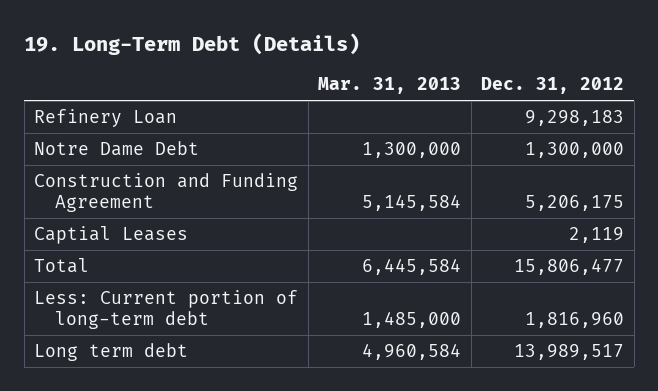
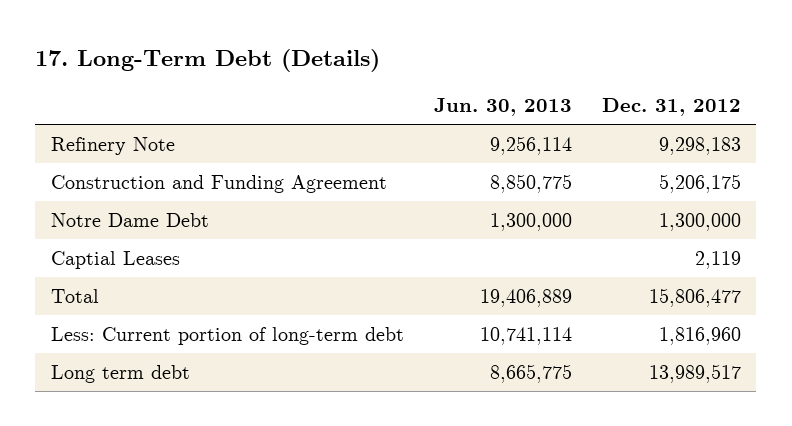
[24,32,361,55] 19. Long-Term Debt (Details) -> [35,49,381,73] 17. Long-Term Debt (Details)
[318,77,462,95] Mar. 31, 2013 -> none
none -> [433,98,572,117] Jun. 30, 2013
[34,108,178,127] Refinery Loan -> [50,136,175,155] Refinery Note
[34,140,200,156] Notre Dame Debt -> [50,212,209,227] Notre Dame Debt

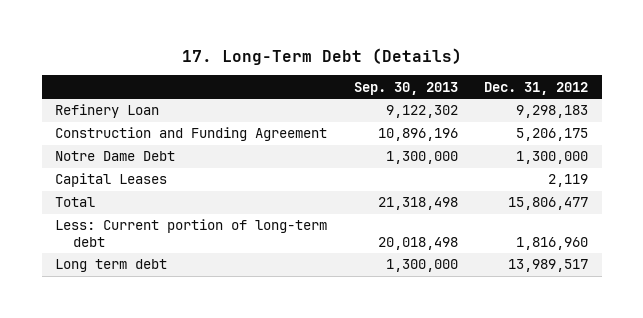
[433,98,572,117] Jun. 30, 2013 -> none
none -> [353,81,458,95] Sep. 30, 2013
[50,136,175,155] Refinery Note -> [54,104,159,119] Refinery Loan
[50,250,180,269] Captial Leases -> [54,173,167,188] Capital Leases

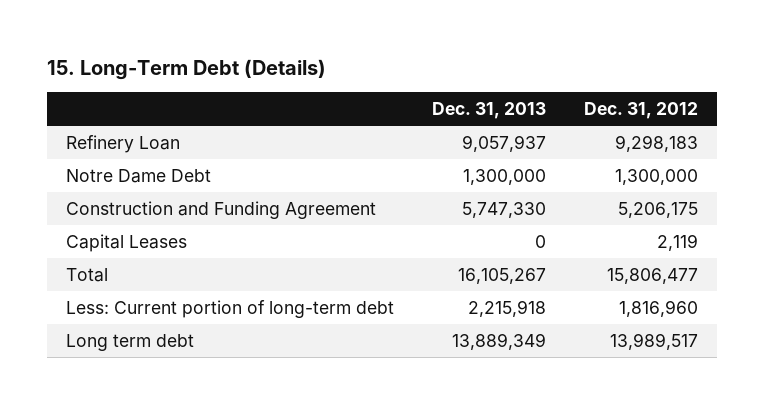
[181,48,462,66] 17. Long-Term Debt (Details) -> [47,58,327,80] 15. Long-Term Debt (Details)
[353,81,458,95] Sep. 30, 2013 -> none
none -> [432,101,547,119] Dec. 31, 2013
[54,127,327,142] Construction and Funding Agreement -> [66,200,377,219] Construction and Funding Agreement

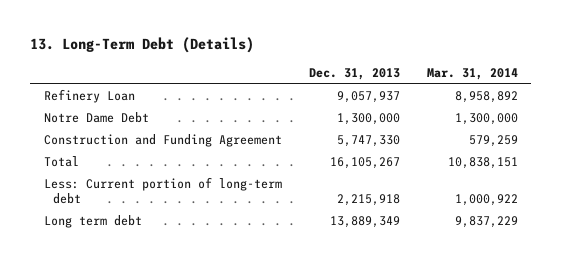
[47,58,327,80] 15. Long-Term Debt (Details) -> [30,37,255,54] 13. Long-Term Debt (Details)
[583,101,698,119] Dec. 31, 2012 -> none
none -> [426,68,518,81] Mar. 31, 2014
[66,233,188,252] Capital Leases -> none

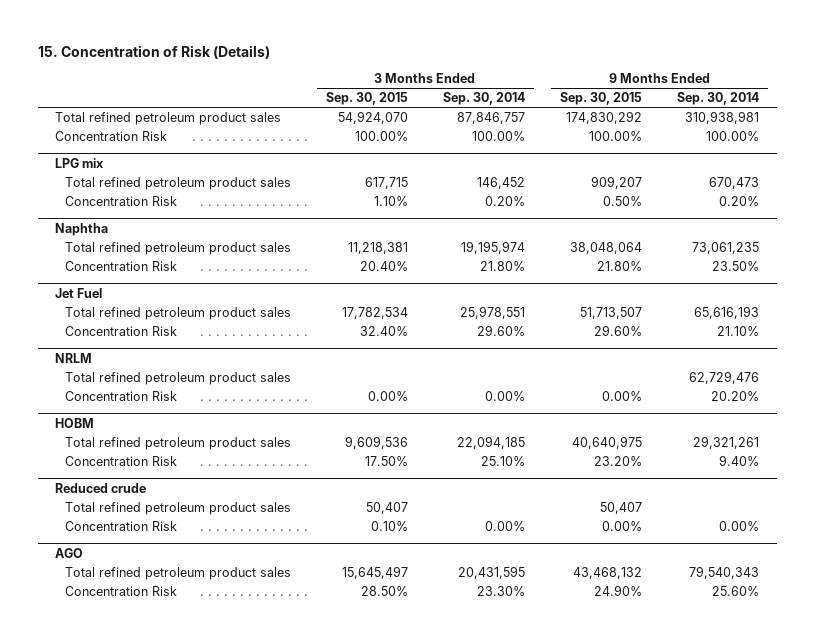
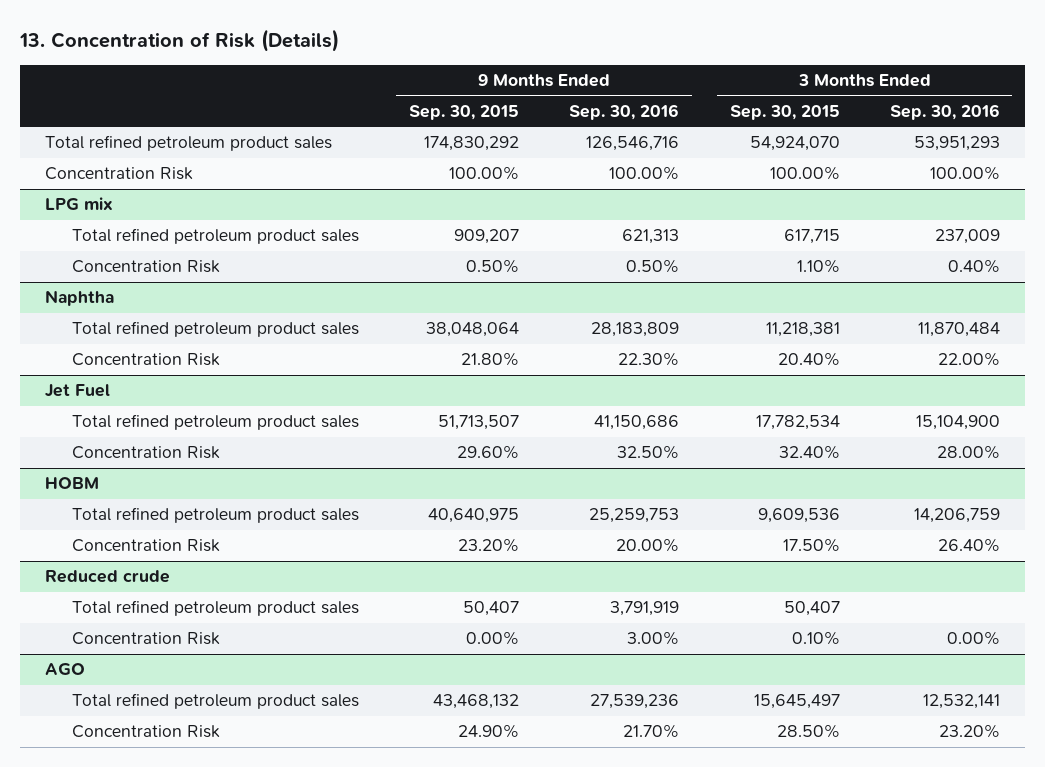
[37,44,270,59] 15. Concentration of Risk (Details) -> [19,29,340,53] 13. Concentration of Risk (Details)
[443,92,526,106] Sep. 30, 2014 -> none
[677,92,760,106] Sep. 30, 2014 -> none
none -> [569,103,680,120] Sep. 30, 2016
none -> [889,103,1000,120] Sep. 30, 2016
[55,352,93,363] NRLM -> none
[64,372,291,386] Total refined petroleum product sales -> none
[64,391,177,402] Concentration Risk -> none

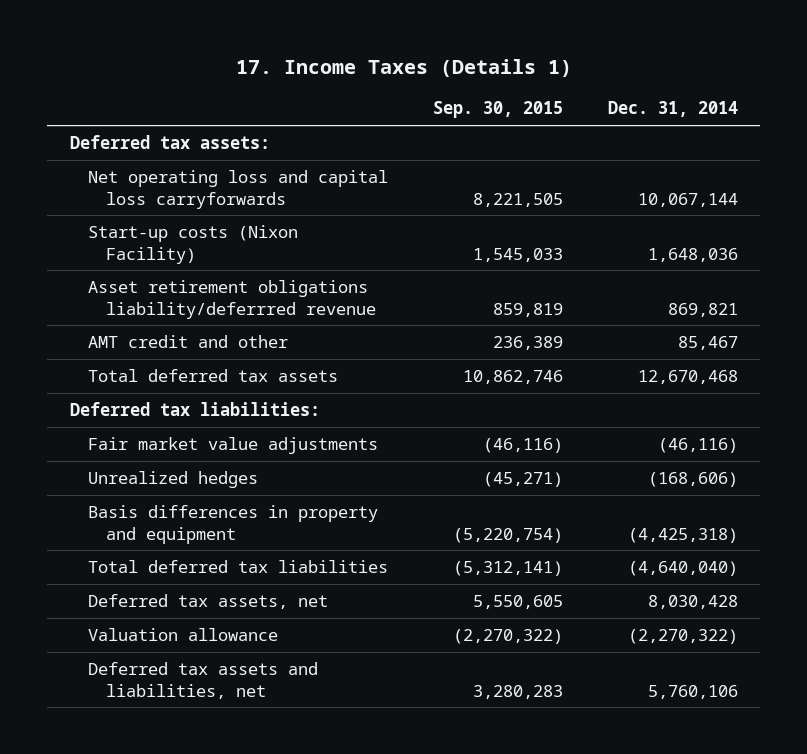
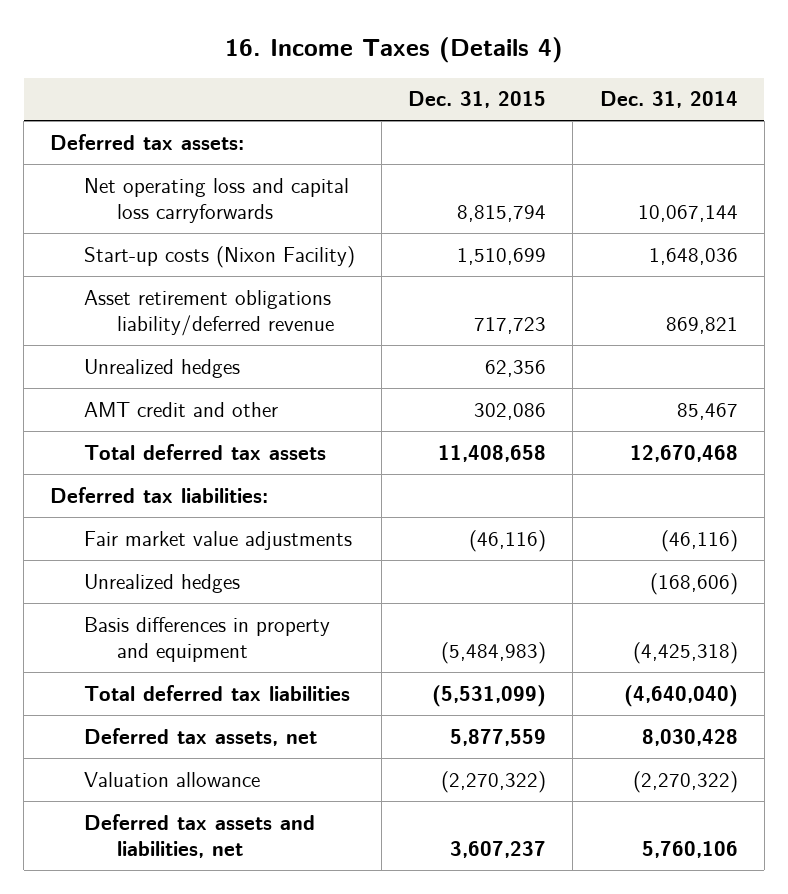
[235,58,572,77] 17. Income Taxes (Details 1) -> [224,37,563,64] 16. Income Taxes (Details 4)
[432,101,563,119] Sep. 30, 2015 -> none
none -> [408,91,547,109] Dec. 31, 2015
[87,280,377,319] Asset retirement obligations liability/deferrred revenue -> [83,289,335,336] Asset retirement obligations liability/deferred revenue
none -> [83,358,240,378] Unrealized hedges

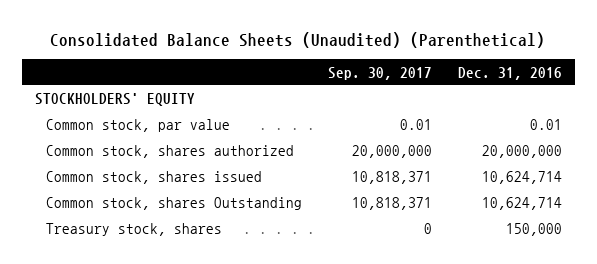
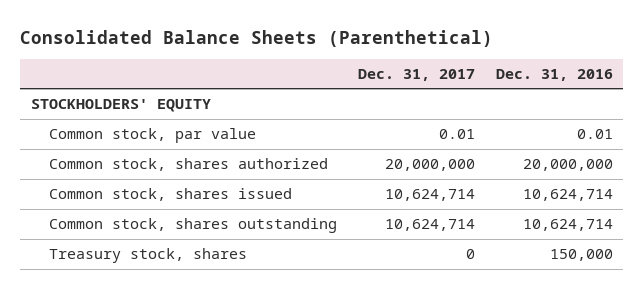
[50,31,546,48] Consolidated Balance Sheets (Unaudited) (Parenthetical) -> [20,29,494,47] Consolidated Balance Sheets (Parenthetical)
[327,66,432,80] Sep. 30, 2017 -> none
none -> [357,68,475,81] Dec. 31, 2017
[46,197,303,211] Common stock, shares Outstanding -> [49,218,338,234] Common stock, shares outstanding

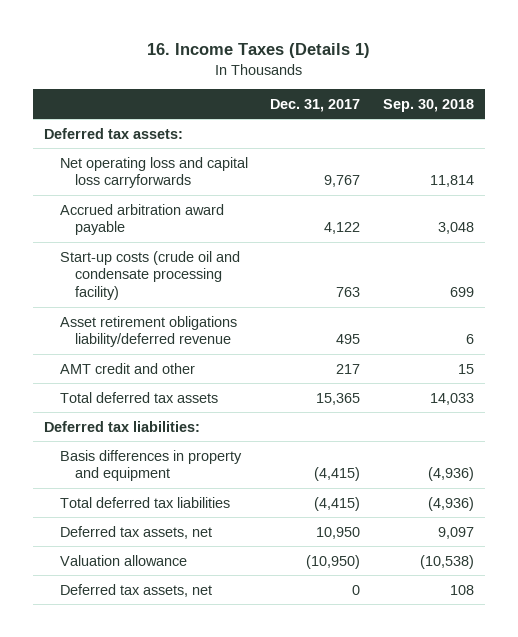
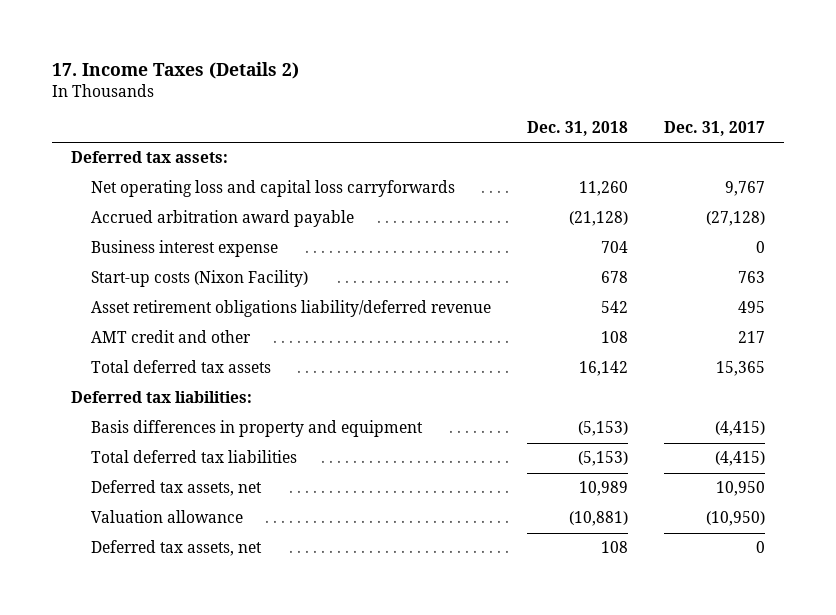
[147,43,371,59] 16. Income Taxes (Details 1) -> [52,62,300,80] 17. Income Taxes (Details 2)
[382,98,474,112] Sep. 30, 2018 -> none
none -> [527,121,629,137] Dec. 31, 2018
[324,222,361,235] 4,122 -> [706,211,766,227] (27,128)
none -> [90,240,278,258] Business interest expense
[59,250,240,301] Start-up costs (crude oil and condensate processing facility) -> [90,270,308,288] Start-up costs (Nixon Facility)

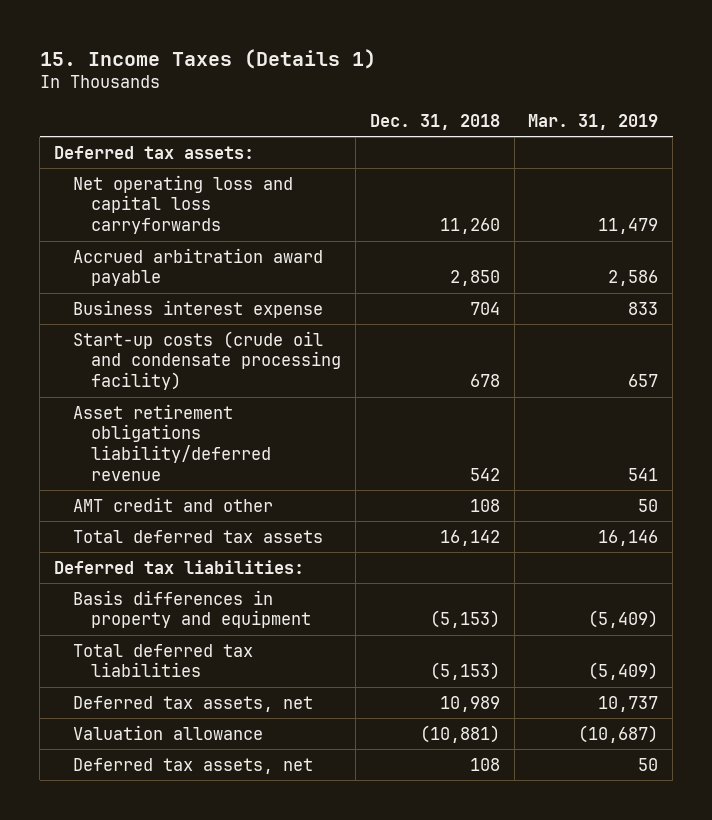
[52,62,300,80] 17. Income Taxes (Details 2) -> [39,48,376,69] 15. Income Taxes (Details 1)
[664,121,766,137] Dec. 31, 2017 -> none
none -> [528,113,659,130] Mar. 31, 2019
[569,211,629,227] (21,128) -> [449,270,500,287] 2,850
[90,270,308,288] Start-up costs (Nixon Facility) -> [72,330,342,391] Start-up costs (crude oil and condensate processing facility)

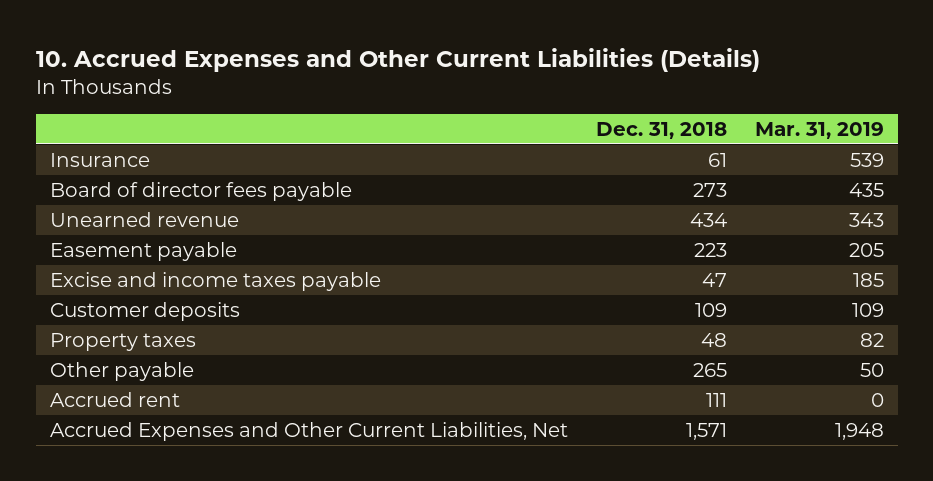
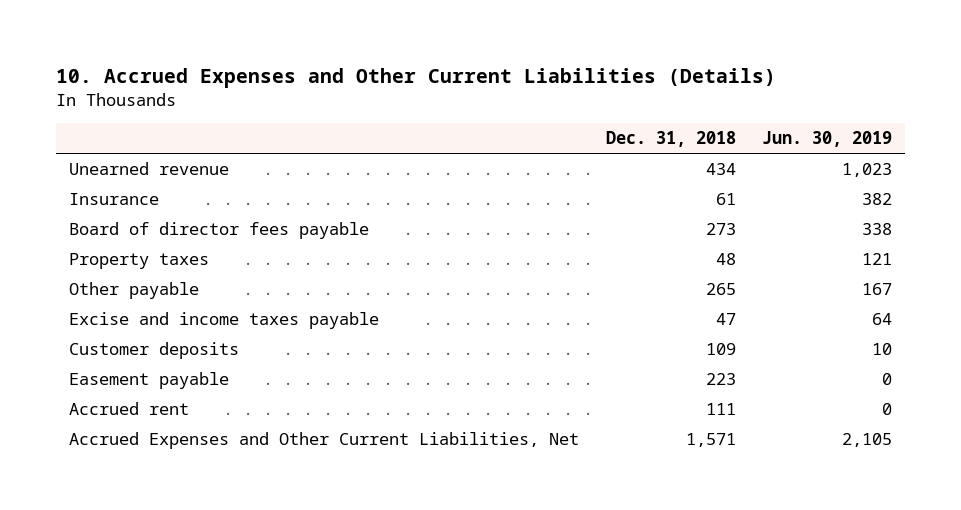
[754,121,884,139] Mar. 31, 2019 -> none
none -> [762,131,893,148] Jun. 30, 2019
[49,212,239,228] Unearned revenue -> [69,162,230,176] Unearned revenue
[49,272,381,292] Excise and income taxes payable -> [69,312,380,330] Excise and income taxes payable
[49,302,240,322] Customer deposits -> [69,342,240,360] Customer deposits
[49,242,237,262] Easement payable -> [69,372,230,390] Easement payable

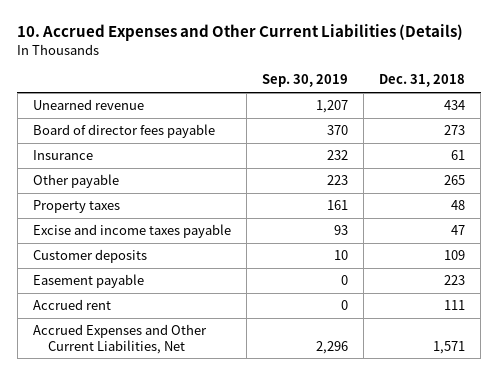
[762,131,893,148] Jun. 30, 2019 -> none
none -> [261,74,348,88] Sep. 30, 2019
[69,193,160,206] Insurance -> [32,150,93,161] Insurance
[69,253,210,270] Property taxes -> [32,200,120,214] Property taxes

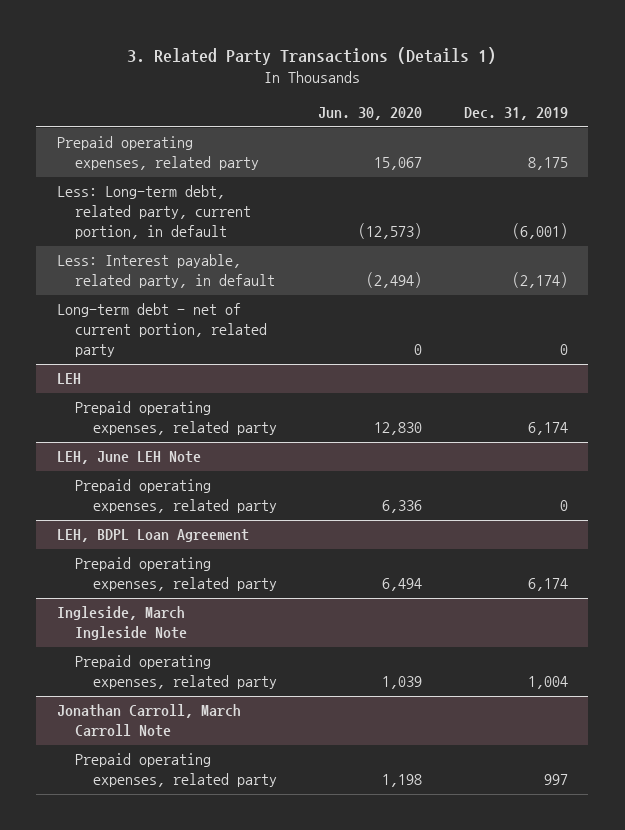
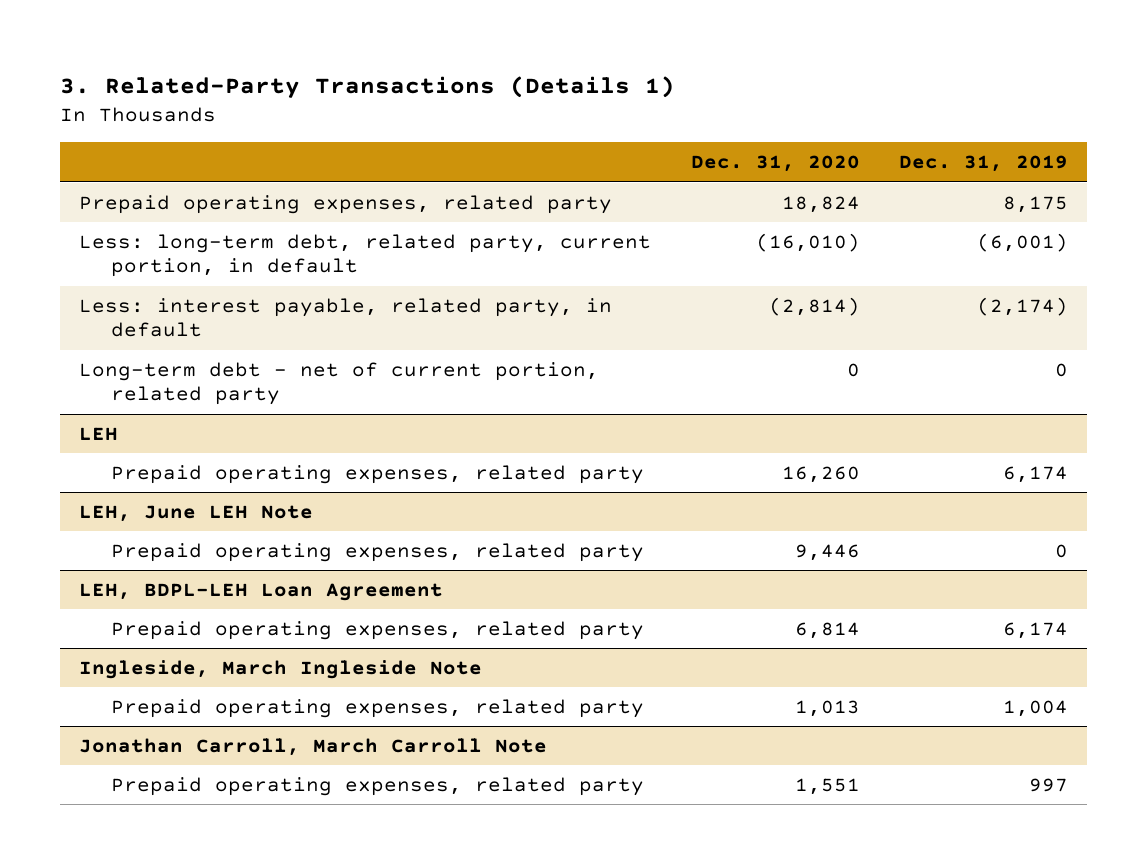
[127,46,497,65] 3. Related Party Transactions (Details 1) -> [59,75,675,98] 3. Related-Party Transactions (Details 1)
[318,107,423,121] Jun. 30, 2020 -> none
none -> [690,155,860,173] Dec. 31, 2020
[57,185,251,240] Less: Long-term debt, related party, current portion, in default -> [79,233,652,278] Less: long-term debt, related party, current portion, in default
[57,254,275,289] Less: Interest payable, related party, in default -> [79,297,613,338] Less: interest payable, related party, in default
[57,529,250,543] LEH, BDPL Loan Agreement -> [79,582,444,601] LEH, BDPL-LEH Loan Agreement

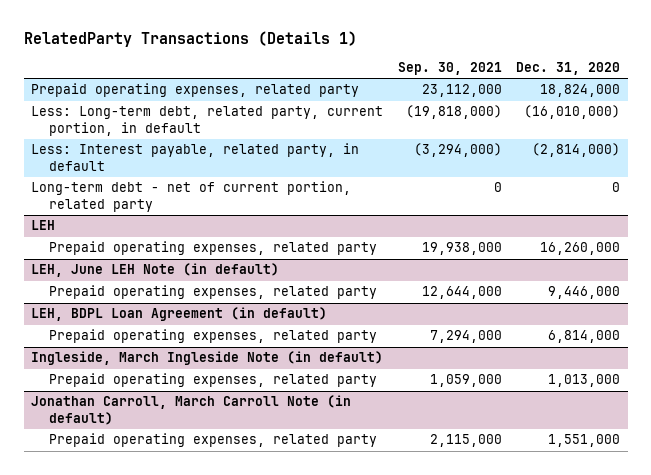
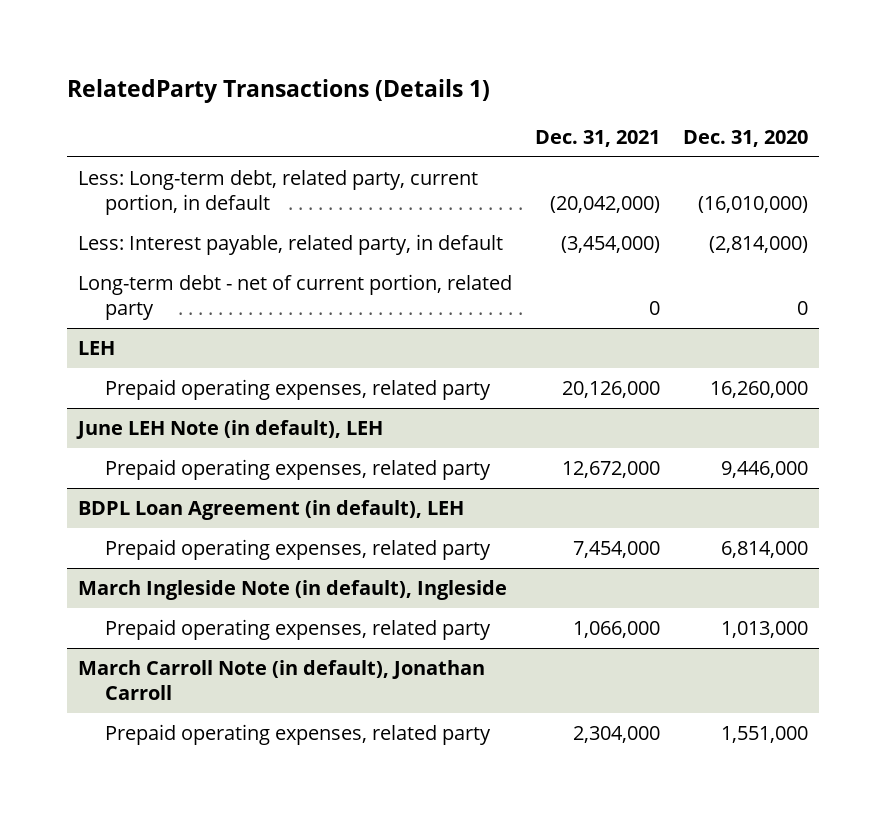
[397,62,502,76] Sep. 30, 2021 -> none
none -> [534,129,660,147] Dec. 31, 2021
[30,83,359,98] Prepaid operating expenses, related party -> none
[30,263,279,278] LEH, June LEH Note (in default) -> [76,419,384,439] June LEH Note (in default), LEH
[30,307,327,322] LEH, BDPL Loan Agreement (in default) -> [78,499,465,520] BDPL Loan Agreement (in default), LEH
[30,351,383,366] Ingleside, March Ingleside Note (in default) -> [78,579,508,600] March Ingleside Note (in default), Ingleside
[30,395,351,426] Jonathan Carroll, March Carroll Note (in default) -> [78,659,486,700] March Carroll Note (in default), Jonathan Carroll

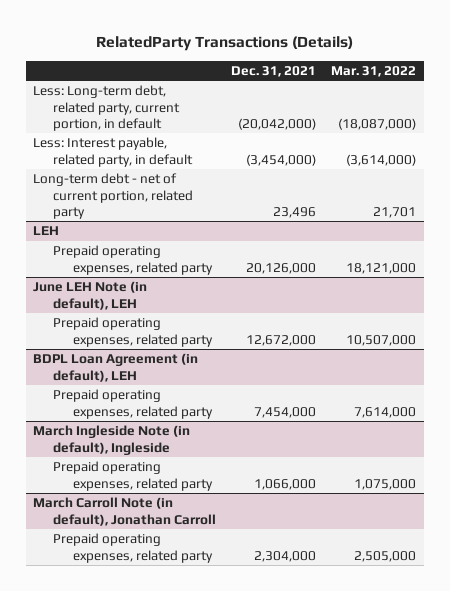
[66,79,490,104] RelatedParty Transactions (Details 1) -> [95,35,353,51] RelatedParty Transactions (Details)
[682,129,808,147] Dec. 31, 2020 -> none
none -> [331,65,417,77] Mar. 31, 2022
[648,300,660,315] 0 -> [273,206,317,218] 23,496

